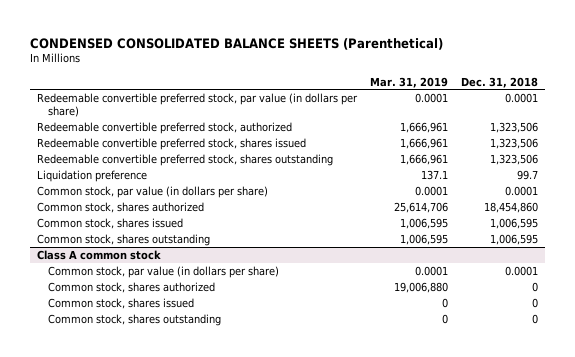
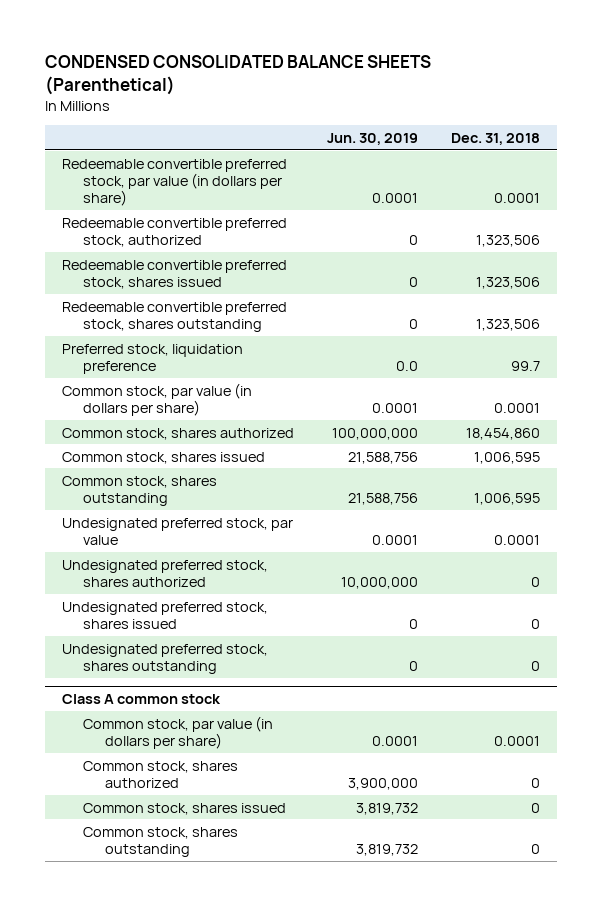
[370,76,449,88] Mar. 31, 2019 -> none
none -> [327,132,419,145] Jun. 30, 2019
[36,170,147,183] Liquidation preference -> [62,343,244,374] Preferred stock, liquidation preference
none -> [62,517,294,545] Undesignated preferred stock, par value
none -> [62,559,269,587] Undesignated preferred stock, shares authorized
none -> [62,601,269,629] Undesignated preferred stock, shares issued
none -> [62,643,269,674] Undesignated preferred stock, shares outstanding

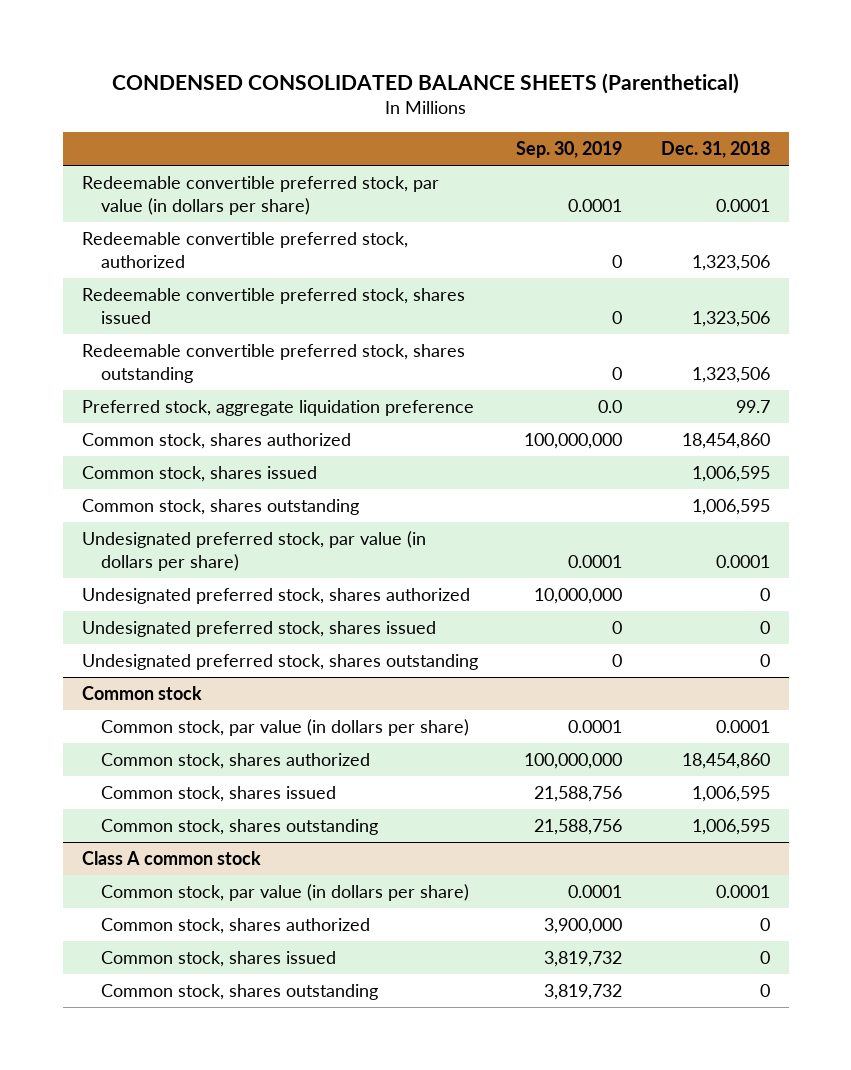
[327,132,419,145] Jun. 30, 2019 -> none
none -> [516,141,623,159] Sep. 30, 2019
[62,382,253,416] Common stock, par value (in dollars per share) -> none
[62,343,244,374] Preferred stock, liquidation preference -> [81,400,474,417] Preferred stock, aggregate liquidation preference
[62,517,294,545] Undesignated preferred stock, par value -> [81,531,426,571] Undesignated preferred stock, par value (in dollars per share)
none -> [81,686,202,701] Common stock
none -> [101,719,470,737] Common stock, par value (in dollars per share)
none -> [101,753,371,770] Common stock, shares authorized
none -> [101,786,337,803] Common stock, shares issued
none -> [101,819,379,836] Common stock, shares outstanding

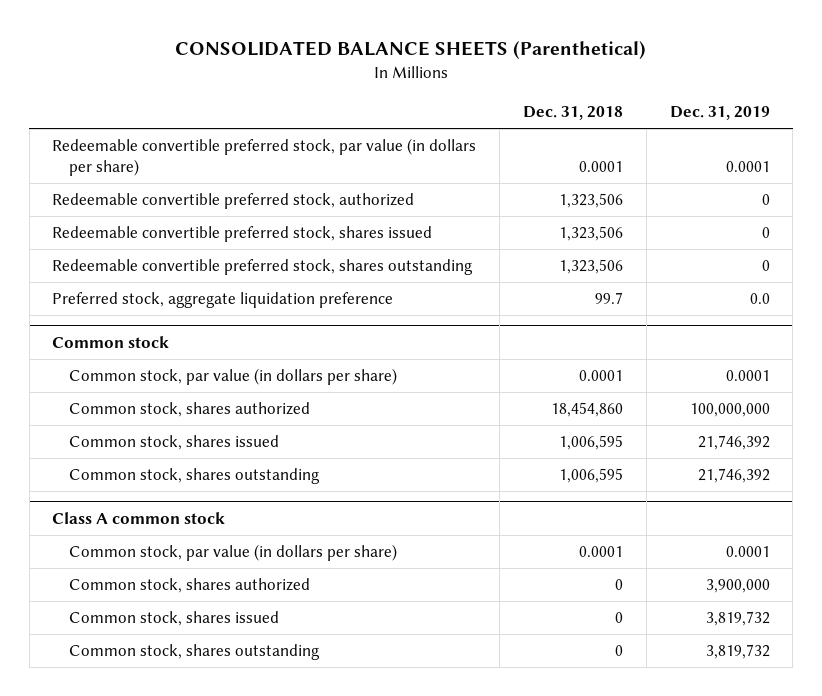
[111,73,739,95] CONDENSED CONSOLIDATED BALANCE SHEETS (Parenthetical) -> [175,41,647,60] CONSOLIDATED BALANCE SHEETS (Parenthetical)
[516,141,623,159] Sep. 30, 2019 -> none
none -> [669,106,770,121] Dec. 31, 2019
[81,433,351,450] Common stock, shares authorized -> none
[81,466,317,483] Common stock, shares issued -> none
[81,499,359,516] Common stock, shares outstanding -> none
[81,531,426,571] Undesignated preferred stock, par value (in dollars per share) -> none
[81,588,470,605] Undesignated preferred stock, shares authorized -> none
[81,621,436,638] Undesignated preferred stock, shares issued -> none
[81,654,478,671] Undesignated preferred stock, shares outstanding -> none

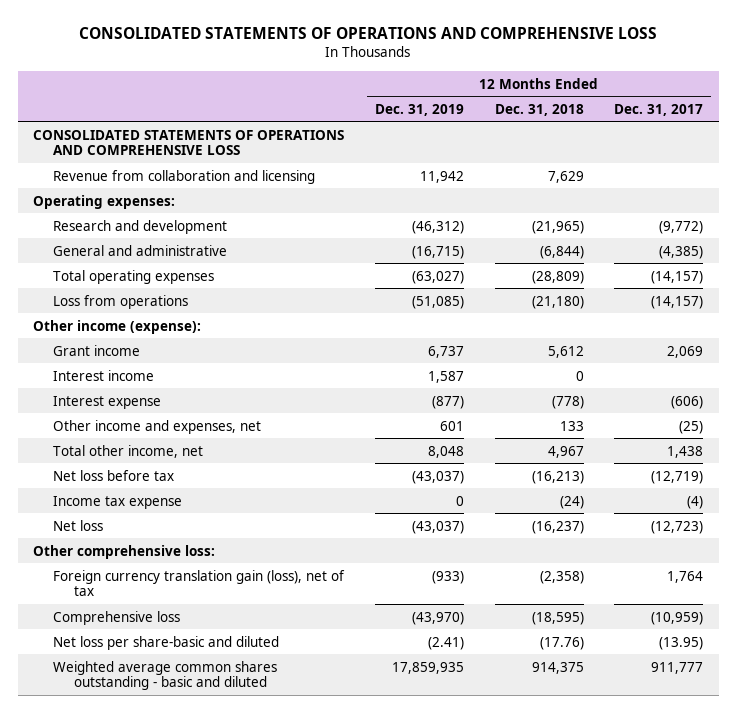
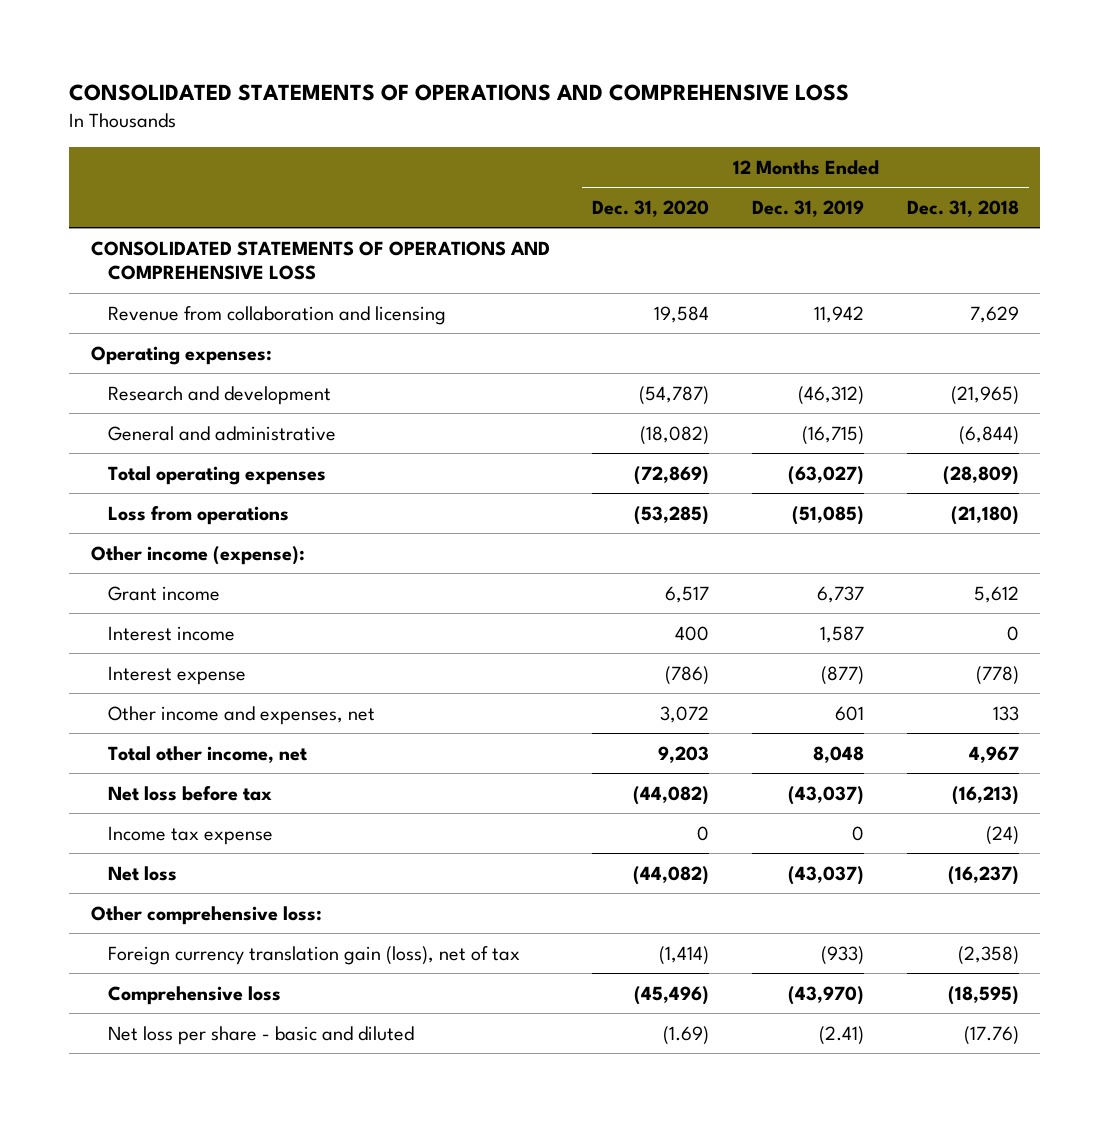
[614,103,704,116] Dec. 31, 2017 -> none
none -> [592,199,710,217] Dec. 31, 2020
[53,660,278,691] Weighted average common shares outstanding - basic and diluted -> none
[53,635,280,650] Net loss per share-basic and diluted -> [107,1025,414,1045] Net loss per share - basic and diluted

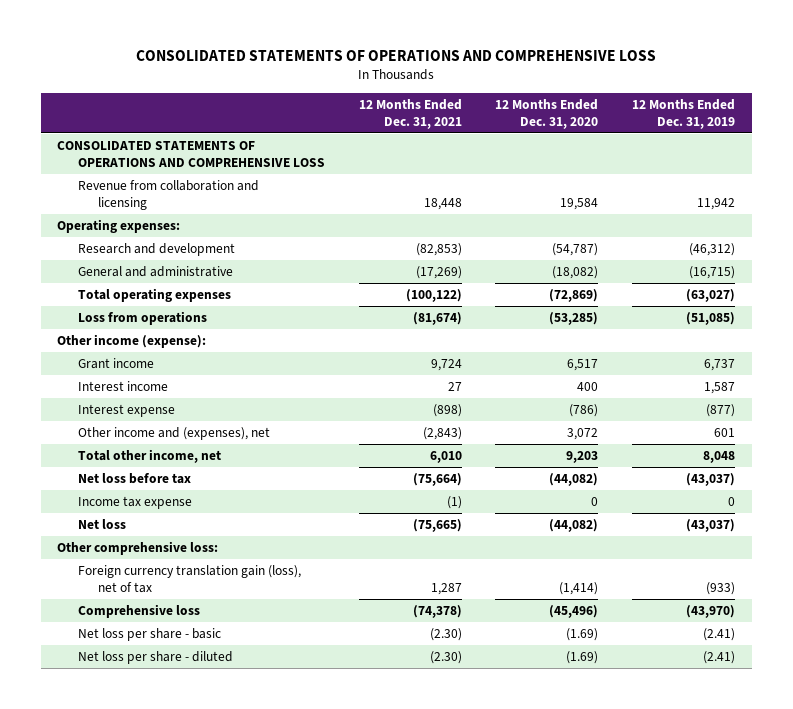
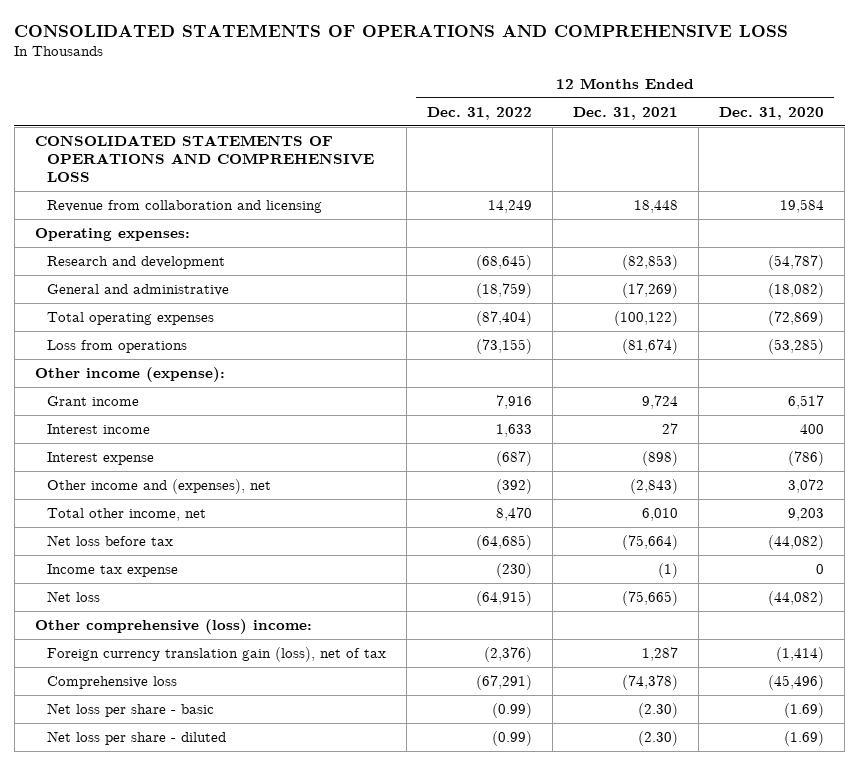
[632,98,736,129] 12 Months Ended Dec. 31, 2019 -> none
none -> [426,106,532,120] Dec. 31, 2022
[57,540,219,555] Other comprehensive loss: -> [34,618,312,634] Other comprehensive (loss) income:

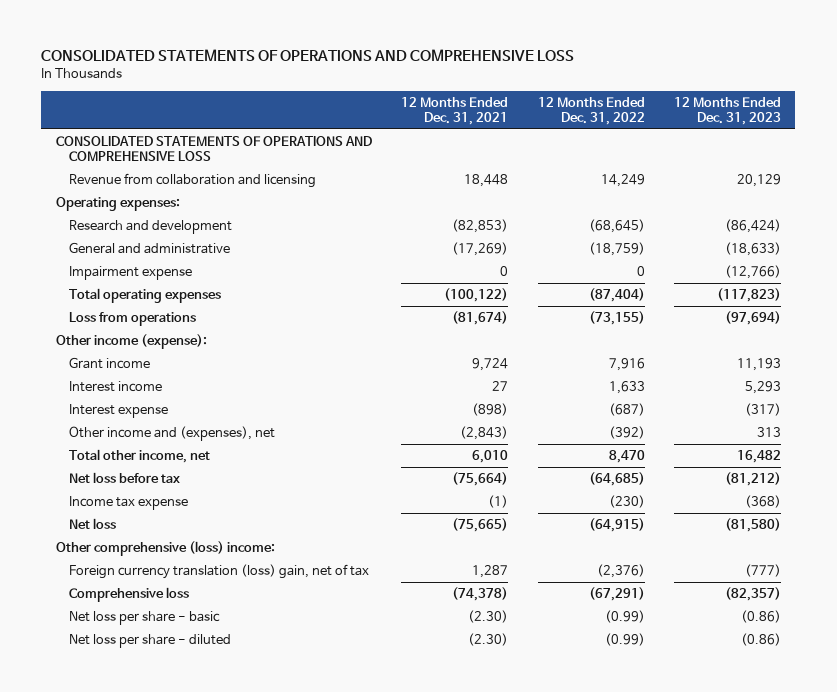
[718,106,824,120] Dec. 31, 2020 -> none
none -> [673,96,781,125] 12 Months Ended Dec. 31, 2023
none -> [69,266,193,281] Impairment expense
[46,646,386,662] Foreign currency translation gain (loss), net of tax -> [69,564,370,580] Foreign currency translation (loss) gain, net of tax

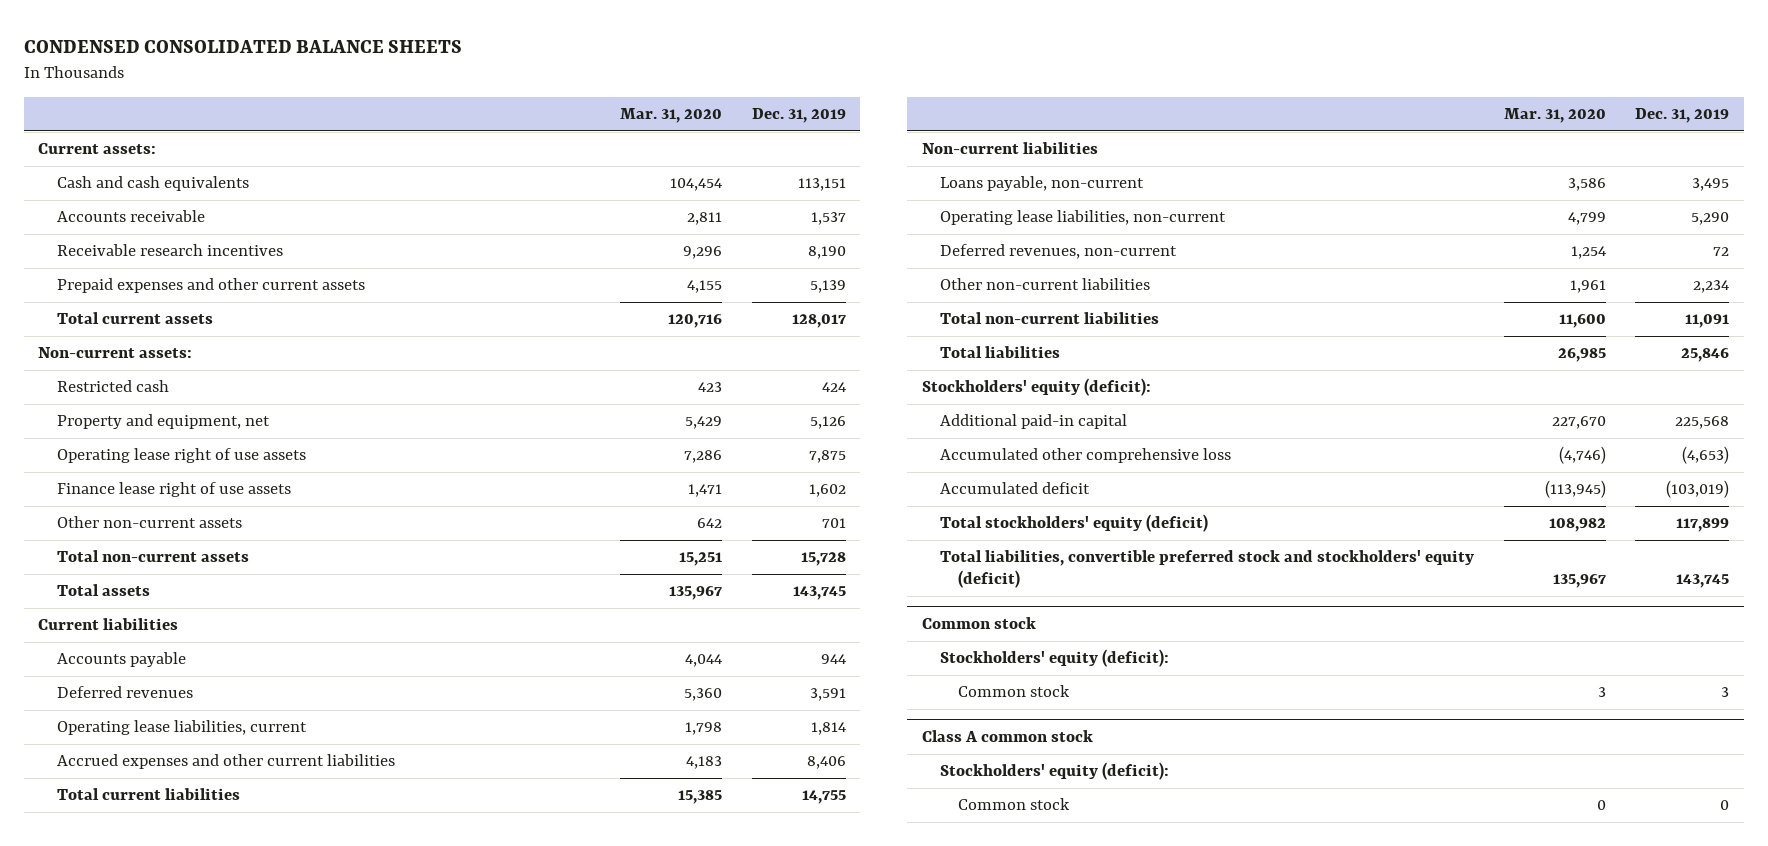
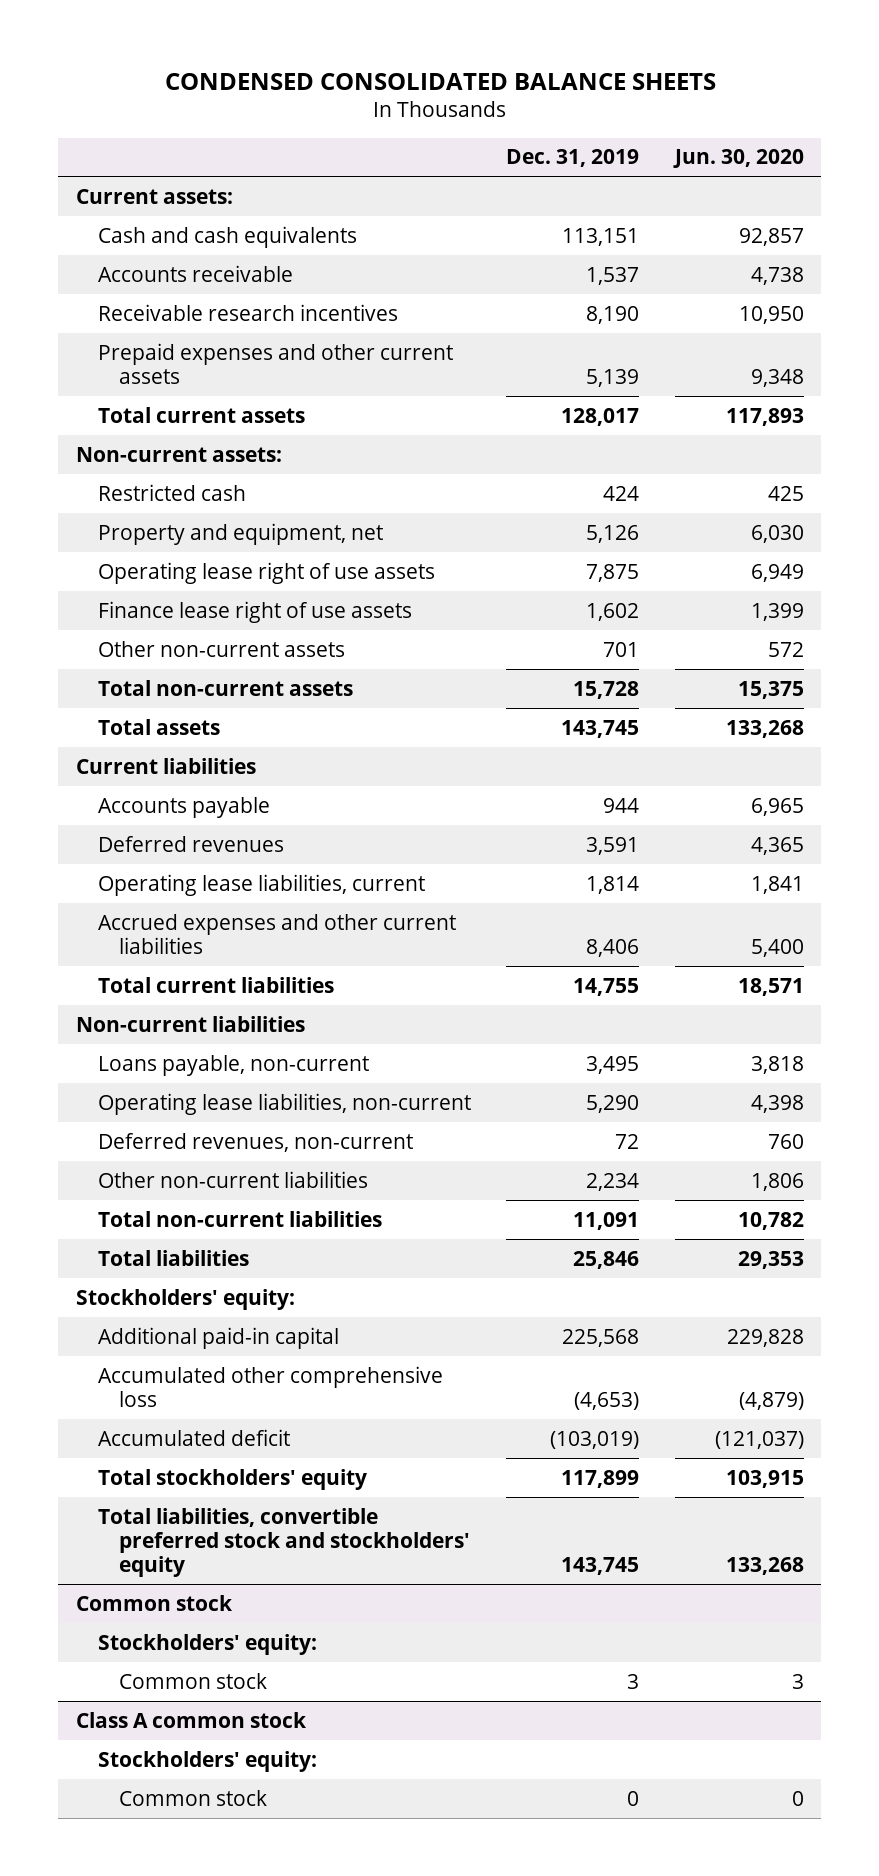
[620,108,723,124] Mar. 31, 2020 -> none
none -> [672,149,804,169] Jun. 30, 2020
[922,378,1152,397] Stockholders' equity (deficit): -> [75,1288,295,1310] Stockholders' equity:
[940,514,1209,533] Total stockholders' equity (deficit) -> [97,1468,367,1490] Total stockholders' equity
[940,550,1475,589] Total liabilities, convertible preferred stock and stockholders' equity (deficit) -> [97,1507,471,1578] Total liabilities, convertible preferred stock and stockholders' equity
[940,649,1170,668] Stockholders' equity (deficit): -> [97,1633,317,1655] Stockholders' equity:
[940,762,1170,781] Stockholders' equity (deficit): -> [97,1750,317,1772] Stockholders' equity:

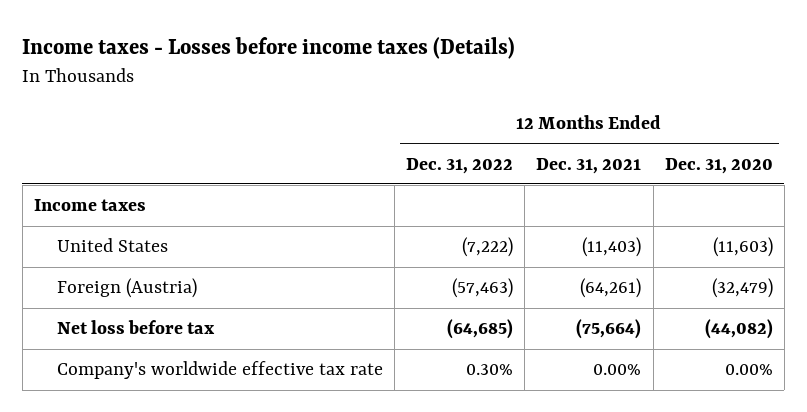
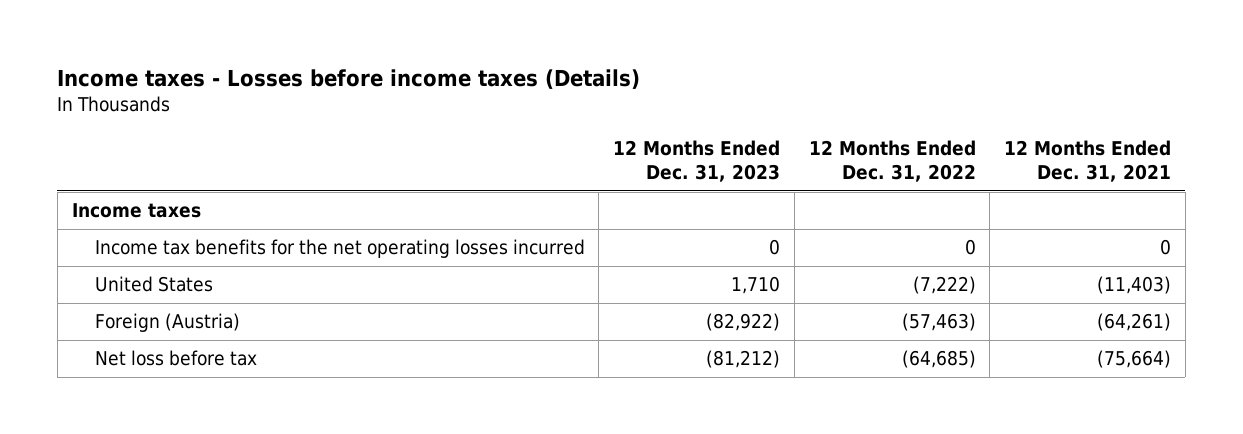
[664,157,773,174] Dec. 31, 2020 -> none
none -> [613,139,781,182] 12 Months Ended Dec. 31, 2023
none -> [94,239,585,259] Income tax benefits for the net operating losses incurred
[56,361,383,380] Company's worldwide effective tax rate -> none

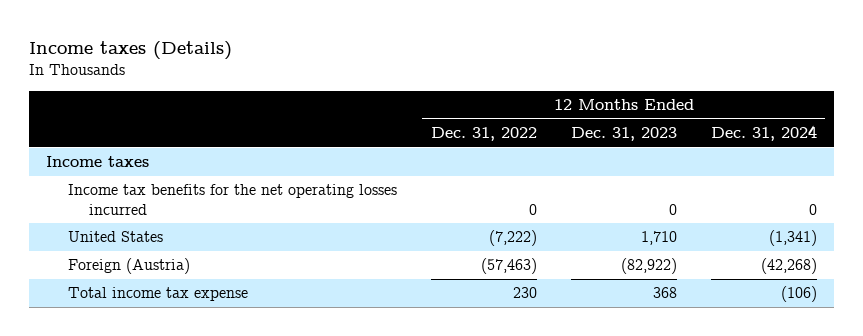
[57,69,641,90] Income taxes - Losses before income taxes (Details) -> [29,40,233,60] Income taxes (Details)
[1004,139,1172,182] 12 Months Ended Dec. 31, 2021 -> none
none -> [710,125,817,142] Dec. 31, 2024
[94,350,257,367] Net loss before tax -> none
none -> [67,287,248,302] Total income tax expense

